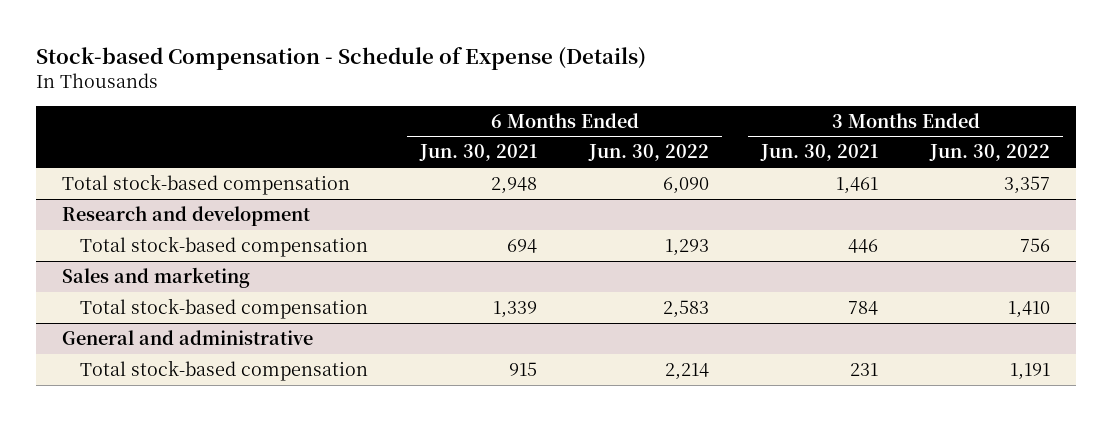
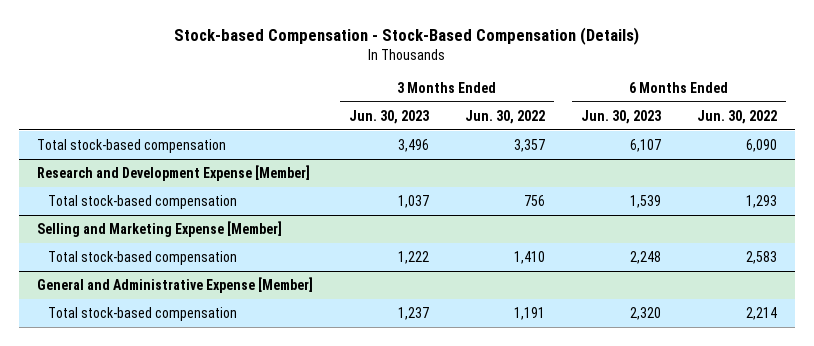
[36,46,647,70] Stock-based Compensation - Schedule of Expense (Details) -> [174,26,640,45] Stock-based Compensation - Stock-Based Compensation (Details)
[419,144,538,162] Jun. 30, 2021 -> none
[760,144,879,162] Jun. 30, 2021 -> none
none -> [348,109,429,124] Jun. 30, 2023
none -> [581,109,662,124] Jun. 30, 2023
[62,205,311,226] Research and development -> [36,164,310,181] Research and Development Expense [Member]
[62,266,251,288] Sales and marketing -> [36,220,282,237] Selling and Marketing Expense [Member]
[62,329,314,345] General and administrative -> [36,276,313,293] General and Administrative Expense [Member]

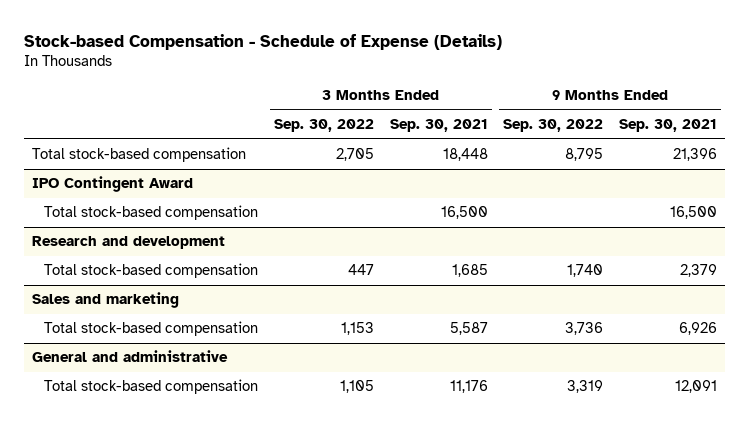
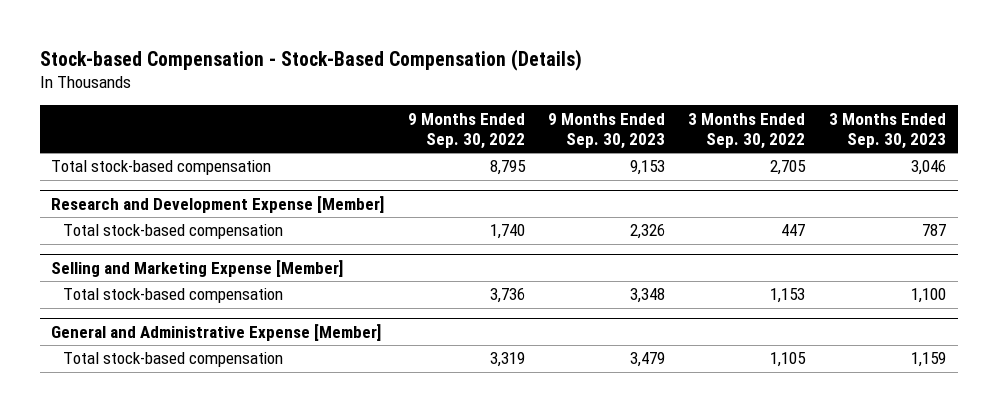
[23,33,502,50] Stock-based Compensation - Schedule of Expense (Details) -> [39,48,582,71] Stock-based Compensation - Stock-Based Compensation (Details)
[389,119,488,133] Sep. 30, 2021 -> none
[619,119,718,133] Sep. 30, 2021 -> none
none -> [548,112,666,149] 9 Months Ended Sep. 30, 2023
none -> [828,112,946,149] 3 Months Ended Sep. 30, 2023
[31,176,193,193] IPO Contingent Award -> none
[43,205,258,221] Total stock-based compensation -> none
[31,236,225,250] Research and development -> [51,195,385,213] Research and Development Expense [Member]
[31,292,179,309] Sales and marketing -> [51,259,344,277] Selling and Marketing Expense [Member]
[31,350,228,363] General and administrative -> [51,323,382,341] General and Administrative Expense [Member]

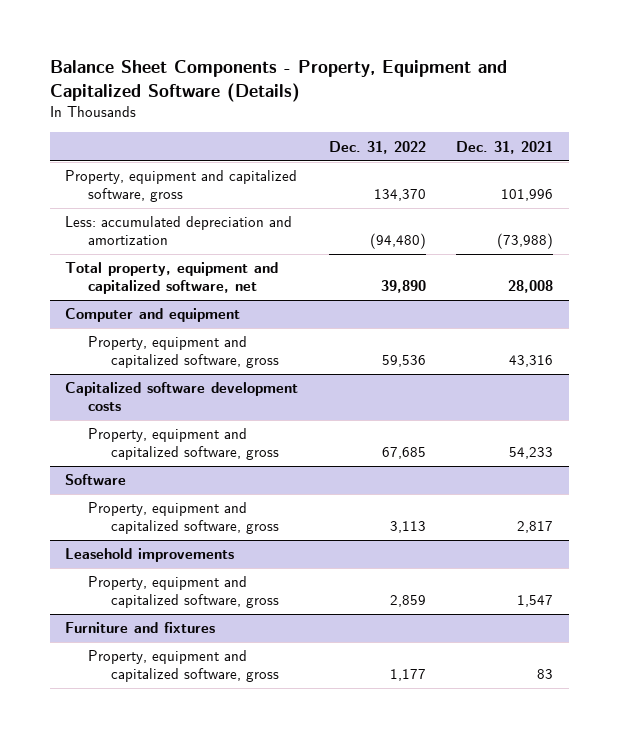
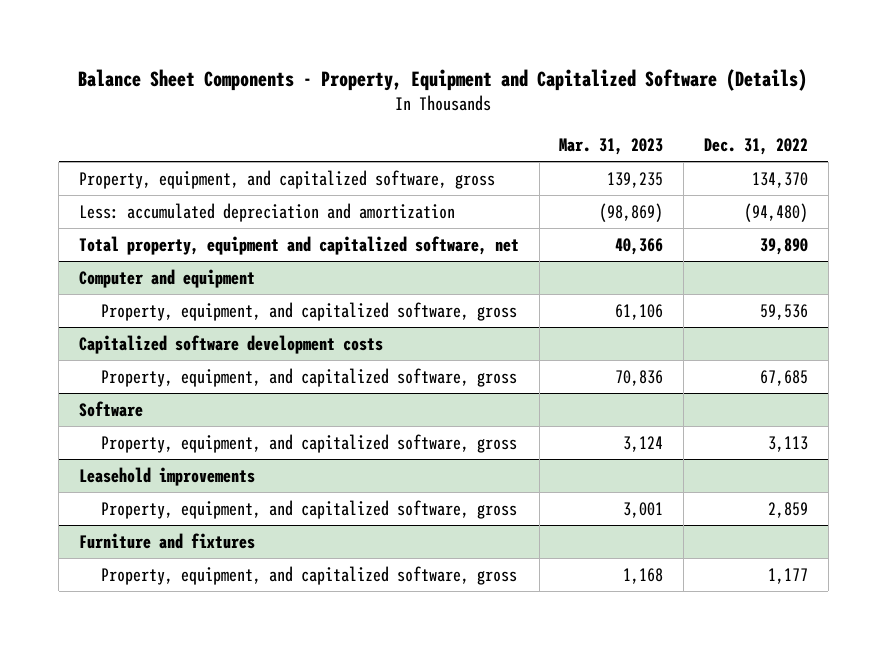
[456,140,554,154] Dec. 31, 2021 -> none
none -> [559,137,664,155] Mar. 31, 2023
[65,170,298,203] Property, equipment and capitalized software, gross -> [78,169,495,189] Property, equipment, and capitalized software, gross
[88,336,279,369] Property, equipment and capitalized software, gross -> [101,301,518,321] Property, equipment, and capitalized software, gross
[88,428,279,461] Property, equipment and capitalized software, gross -> [101,367,518,387] Property, equipment, and capitalized software, gross
[88,502,279,535] Property, equipment and capitalized software, gross -> [101,433,518,453] Property, equipment, and capitalized software, gross
[88,576,279,609] Property, equipment and capitalized software, gross -> [101,499,518,519] Property, equipment, and capitalized software, gross
[88,650,279,683] Property, equipment and capitalized software, gross -> [101,565,518,585] Property, equipment, and capitalized software, gross

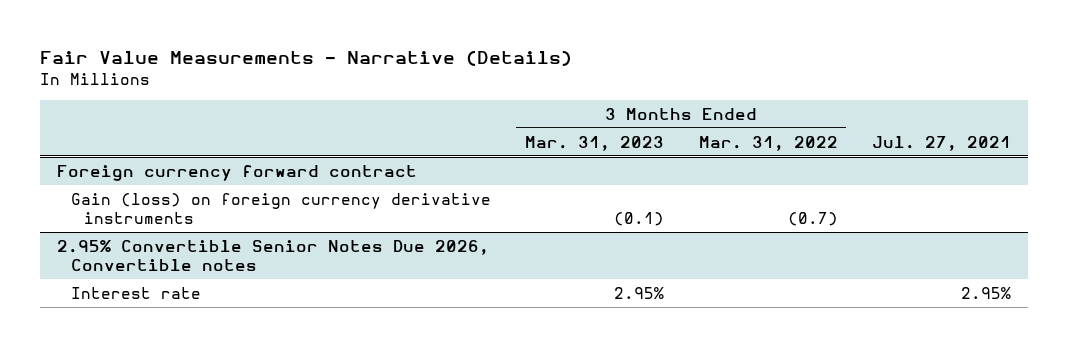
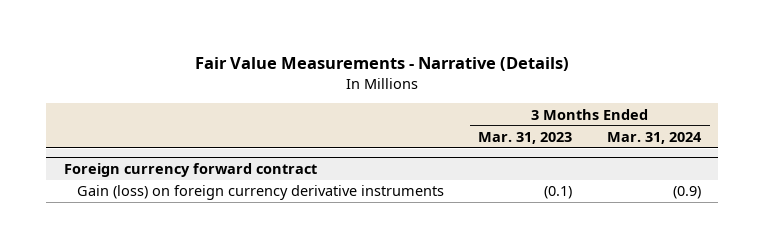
[698,135,838,151] Mar. 31, 2022 -> none
[872,135,1012,151] Jul. 27, 2021 -> none
none -> [607,131,703,144] Mar. 31, 2024
[57,239,490,272] 2.95% Convertible Senior Notes Due 2026, Convertible notes -> none
[70,286,201,299] Interest rate -> none

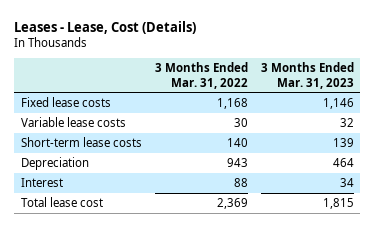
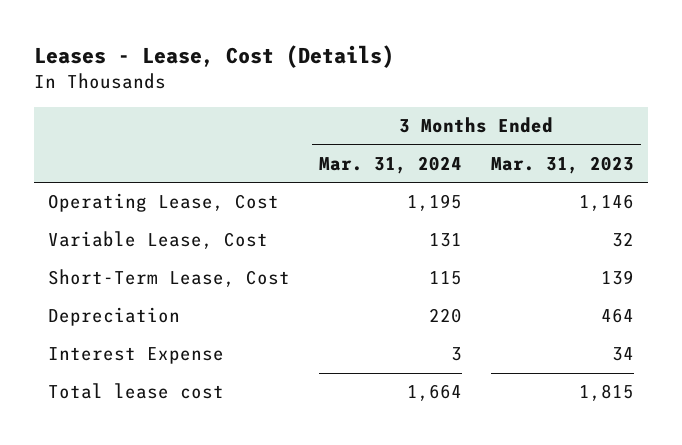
[154,62,248,89] 3 Months Ended Mar. 31, 2022 -> none
none -> [318,156,462,175] Mar. 31, 2024
[20,96,111,107] Fixed lease costs -> [48,193,280,213] Operating Lease, Cost
[20,116,126,127] Variable lease costs -> [48,231,269,250] Variable Lease, Cost
[20,136,142,147] Short-term lease costs -> [48,269,291,288] Short-Term Lease, Cost
[20,177,63,187] Interest -> [48,347,225,365] Interest Expense

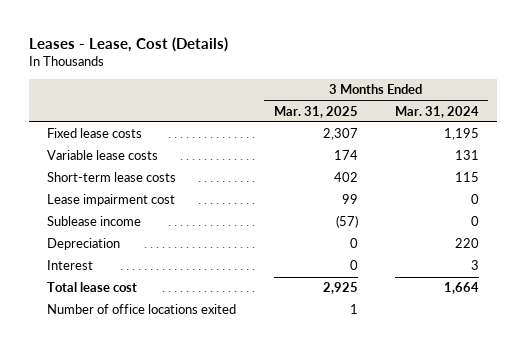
[490,156,634,175] Mar. 31, 2023 -> none
none -> [273,105,358,118] Mar. 31, 2025
[48,193,280,213] Operating Lease, Cost -> [47,128,143,139] Fixed lease costs
[48,231,269,250] Variable Lease, Cost -> [47,150,159,161] Variable lease costs
[48,269,291,288] Short-Term Lease, Cost -> [47,172,177,183] Short-term lease costs
none -> [47,194,176,207] Lease impairment cost
none -> [47,216,142,227] Sublease income
[48,347,225,365] Interest Expense -> [47,260,94,271] Interest
none -> [47,304,237,315] Number of office locations exited

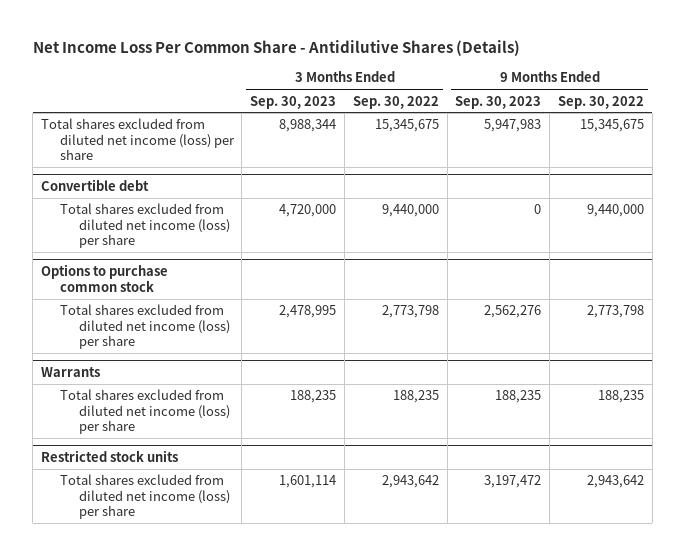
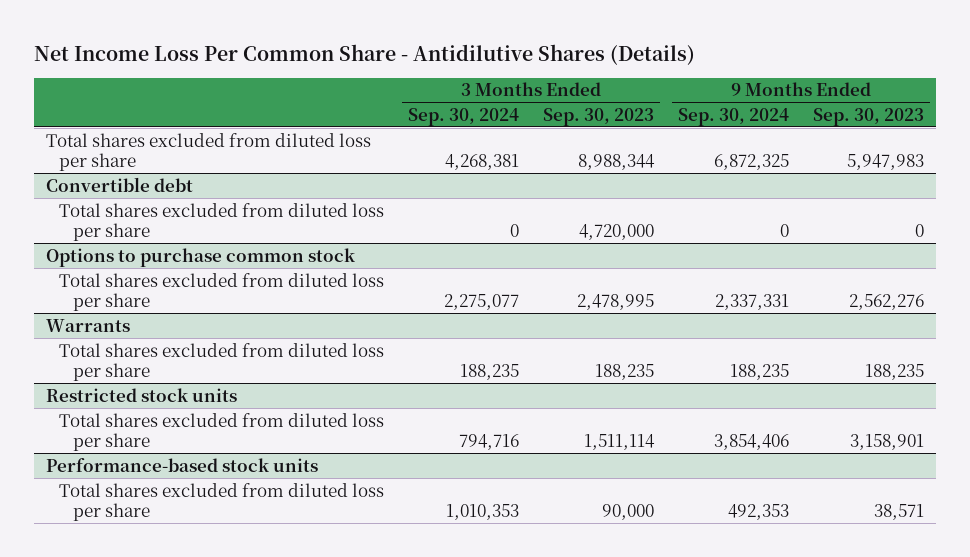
[352,95,439,109] Sep. 30, 2022 -> none
[558,95,645,109] Sep. 30, 2022 -> none
none -> [408,107,520,126] Sep. 30, 2024
none -> [677,107,789,126] Sep. 30, 2024
[40,118,235,161] Total shares excluded from diluted net income (loss) per share -> [46,132,372,171] Total shares excluded from diluted loss per share
[59,203,230,249] Total shares excluded from diluted net income (loss) per share -> [59,202,385,241] Total shares excluded from diluted loss per share
[59,304,230,350] Total shares excluded from diluted net income (loss) per share -> [59,272,385,311] Total shares excluded from diluted loss per share
[59,389,230,435] Total shares excluded from diluted net income (loss) per share -> [59,342,385,381] Total shares excluded from diluted loss per share
[59,474,230,520] Total shares excluded from diluted net income (loss) per share -> [59,412,385,451] Total shares excluded from diluted loss per share
[279,475,337,489] 1,601,114 -> [584,433,656,450] 1,511,114
[484,475,542,489] 3,197,472 -> [849,433,924,450] 3,158,901
none -> [46,457,319,472] Performance-based stock units
none -> [59,482,385,521] Total shares excluded from diluted loss per share

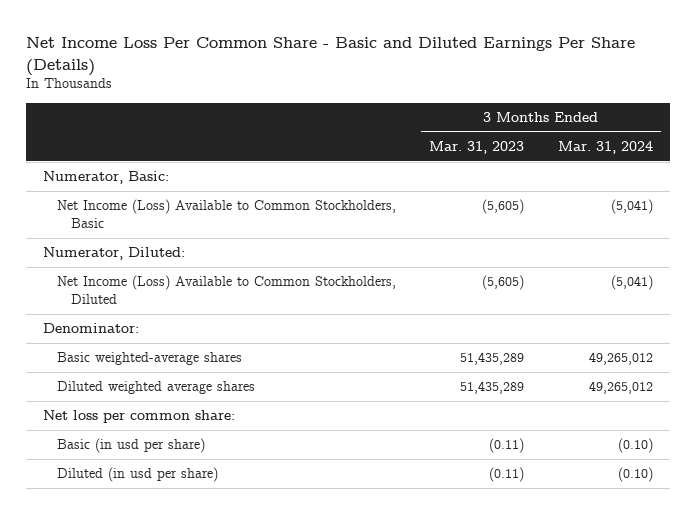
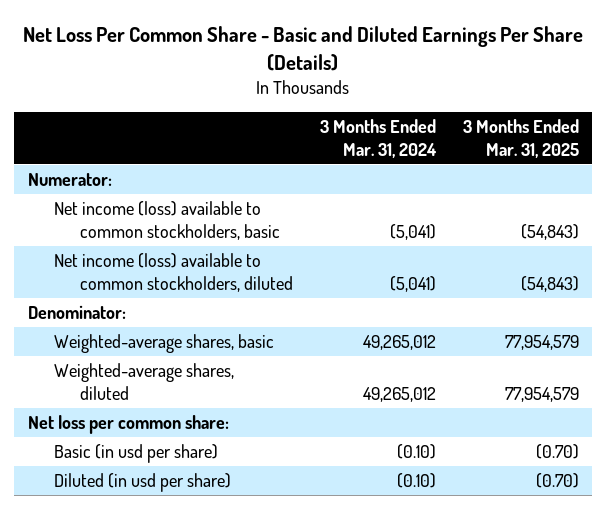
[25,36,635,76] Net Income Loss Per Common Share - Basic and Diluted Earnings Per Share (Details) -> [23,26,584,72] Net Loss Per Common Share - Basic and Diluted Earnings Per Share (Details)
[429,141,525,155] Mar. 31, 2023 -> none
none -> [462,119,579,158] 3 Months Ended Mar. 31, 2025
[42,247,185,261] Numerator, Diluted: -> none
[42,171,169,185] Numerator, Basic: -> [27,173,112,187] Numerator:
[57,199,397,229] Net Income (Loss) Available to Common Stockholders, Basic -> [53,201,280,240] Net income (loss) available to common stockholders, basic
[57,275,397,305] Net Income (Loss) Available to Common Stockholders, Diluted -> [53,253,293,292] Net income (loss) available to common stockholders, diluted
[57,352,243,366] Basic weighted-average shares -> [53,334,274,354] Weighted-average shares, basic
[57,381,256,395] Diluted weighted average shares -> [53,363,234,400] Weighted-average shares, diluted

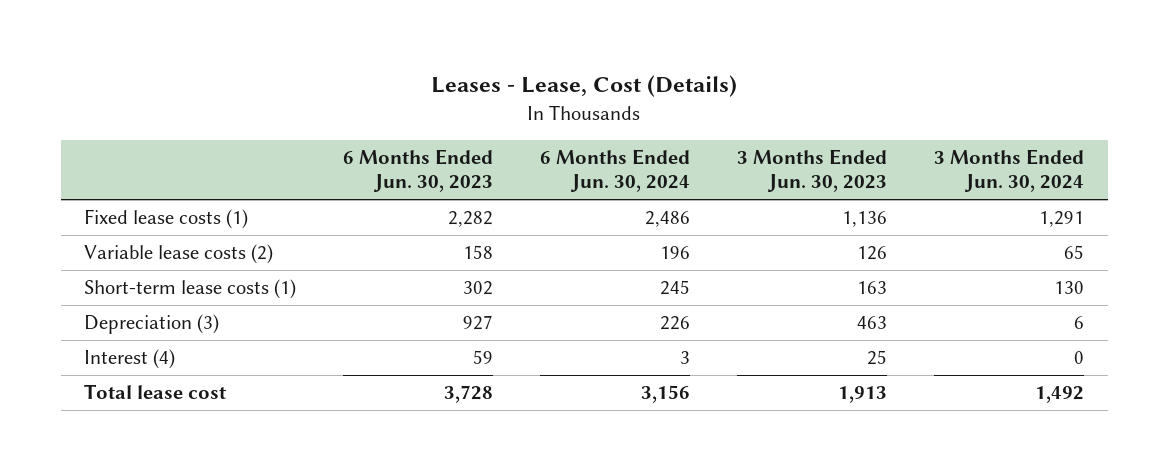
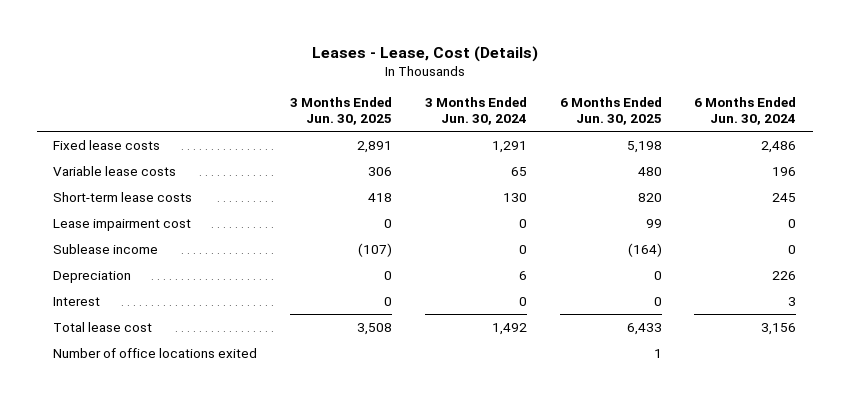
[343,149,494,193] 6 Months Ended Jun. 30, 2023 -> none
[737,149,888,193] 3 Months Ended Jun. 30, 2023 -> none
none -> [290,96,393,126] 3 Months Ended Jun. 30, 2025
none -> [559,96,662,126] 6 Months Ended Jun. 30, 2025
[84,209,249,230] Fixed lease costs (1) -> [53,139,161,150] Fixed lease costs
[84,244,274,265] Variable lease costs (2) -> [53,165,177,176] Variable lease costs
[84,279,297,300] Short-term lease costs (1) -> [53,191,193,202] Short-term lease costs
none -> [53,218,192,231] Lease impairment cost
none -> [53,243,159,254] Sublease income
[84,314,220,335] Depreciation (3) -> [53,270,132,283] Depreciation
[84,349,176,370] Interest (4) -> [53,296,101,306] Interest
none -> [53,347,258,358] Number of office locations exited

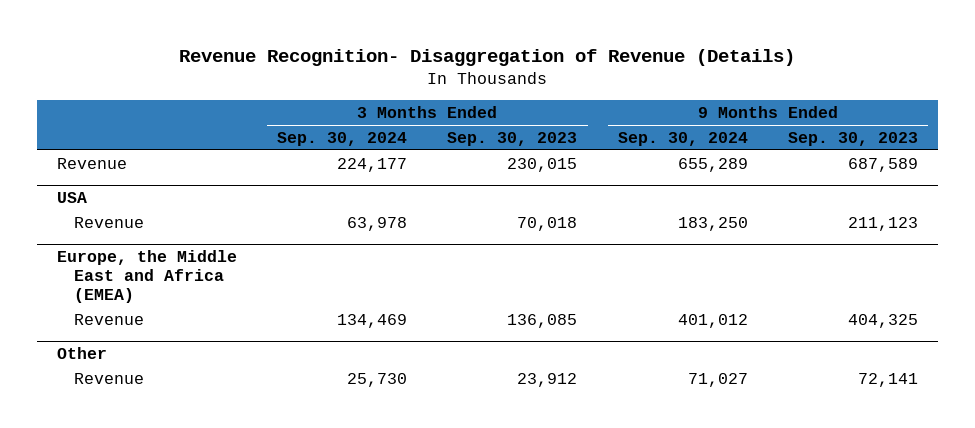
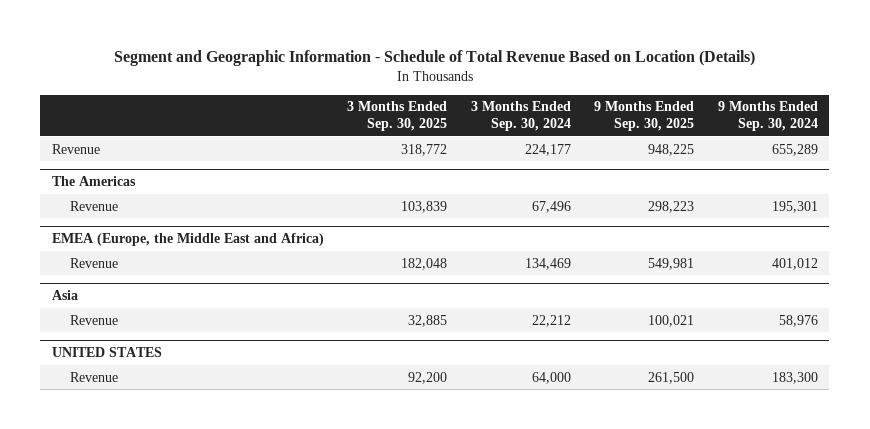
[179,49,796,67] Revenue Recognition- Disaggregation of Revenue (Details) -> [113,49,755,66] Segment and Geographic Information - Schedule of Total Revenue Based on Location (Details)
[447,131,578,146] Sep. 30, 2023 -> none
[788,131,919,146] Sep. 30, 2023 -> none
none -> [347,101,448,132] 3 Months Ended Sep. 30, 2025
none -> [594,101,695,132] 9 Months Ended Sep. 30, 2025
[56,192,87,204] USA -> none
none -> [51,176,136,187] The Americas
[347,216,408,231] 63,978 -> [531,200,571,213] 67,496
[677,216,748,231] 183,250 -> [771,200,818,213] 195,301
[56,250,237,304] Europe, the Middle East and Africa (EMEA) -> [51,233,324,247] EMEA (Europe, the Middle East and Africa)
[56,347,107,360] Other -> [51,290,78,301] Asia
[347,372,408,387] 25,730 -> [531,314,571,327] 22,212
[687,372,748,387] 71,027 -> [778,314,818,327] 58,976
none -> [51,347,162,358] UNITED STATES
none -> [69,371,118,382] Revenue

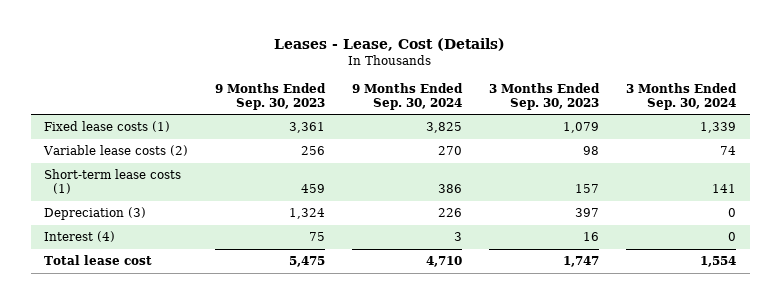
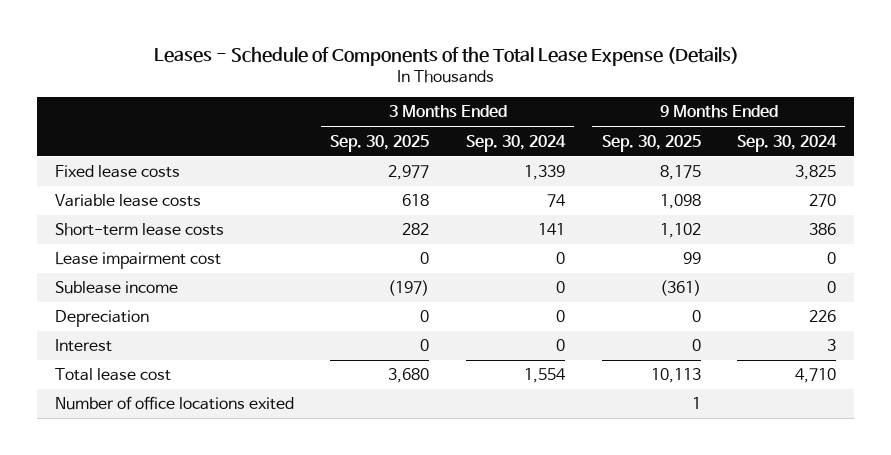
[274,38,506,52] Leases - Lease, Cost (Details) -> [153,46,739,66] Leases - Schedule of Components of the Total Lease Expense (Details)
[215,82,327,110] 9 Months Ended Sep. 30, 2023 -> none
[489,82,601,110] 3 Months Ended Sep. 30, 2023 -> none
none -> [330,134,430,152] Sep. 30, 2025
none -> [601,134,701,152] Sep. 30, 2025
[44,121,171,133] Fixed lease costs (1) -> [54,165,180,179] Fixed lease costs
[43,145,189,157] Variable lease costs (2) -> [54,194,201,208] Variable lease costs
[44,169,182,195] Short-term lease costs (1) -> [54,223,224,237] Short-term lease costs
none -> [54,252,221,270] Lease impairment cost
none -> [54,281,178,295] Sublease income
[44,207,147,221] Depreciation (3) -> [54,310,149,328] Depreciation
[44,231,116,243] Interest (4) -> [54,339,112,353] Interest
none -> [54,396,294,411] Number of office locations exited

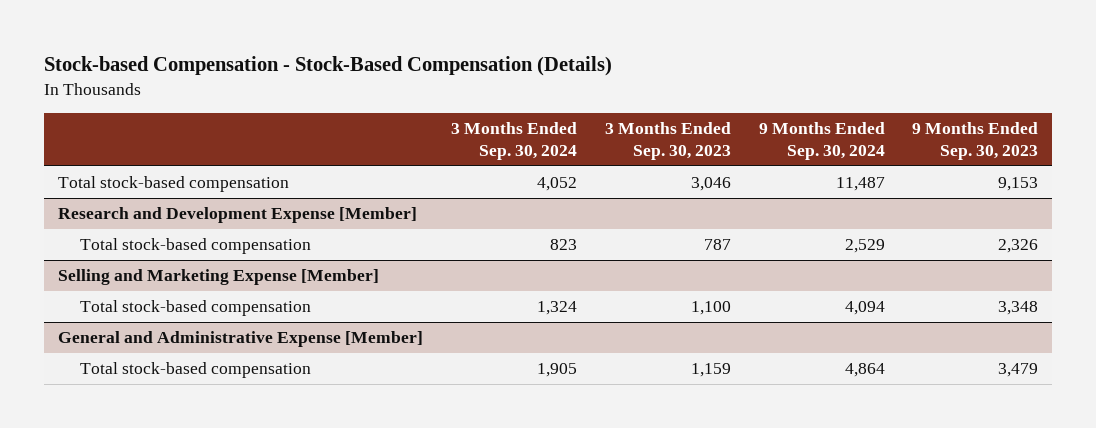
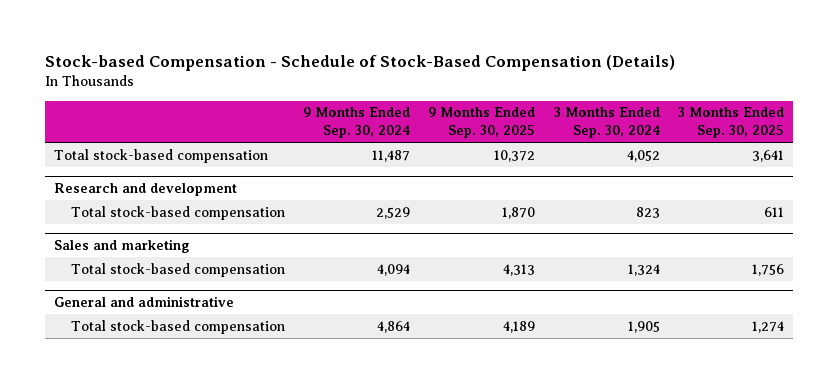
[43,56,612,77] Stock-based Compensation - Stock-Based Compensation (Details) -> [45,55,676,72] Stock-based Compensation - Schedule of Stock-Based Compensation (Details)
[604,122,731,161] 3 Months Ended Sep. 30, 2023 -> none
[912,122,1039,161] 9 Months Ended Sep. 30, 2023 -> none
none -> [428,107,536,139] 9 Months Ended Sep. 30, 2025
none -> [678,107,785,139] 3 Months Ended Sep. 30, 2025
[57,207,417,224] Research and Development Expense [Member] -> [54,182,238,196] Research and development
[57,269,379,286] Selling and Marketing Expense [Member] -> [54,238,190,253] Sales and marketing
[57,331,423,348] General and Administrative Expense [Member] -> [54,295,235,307] General and administrative

